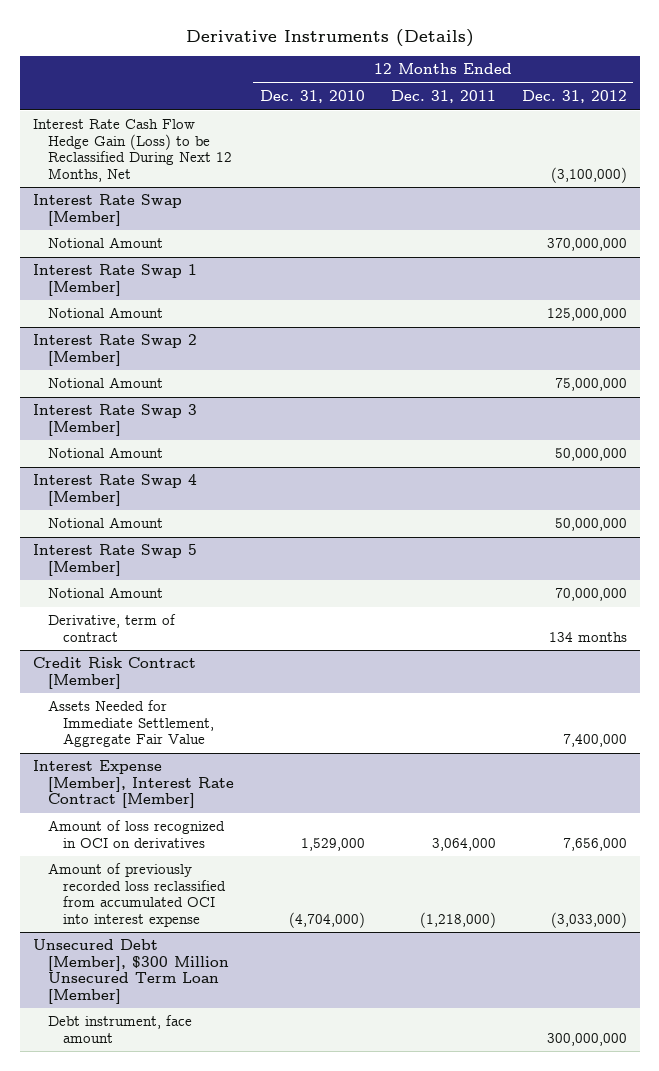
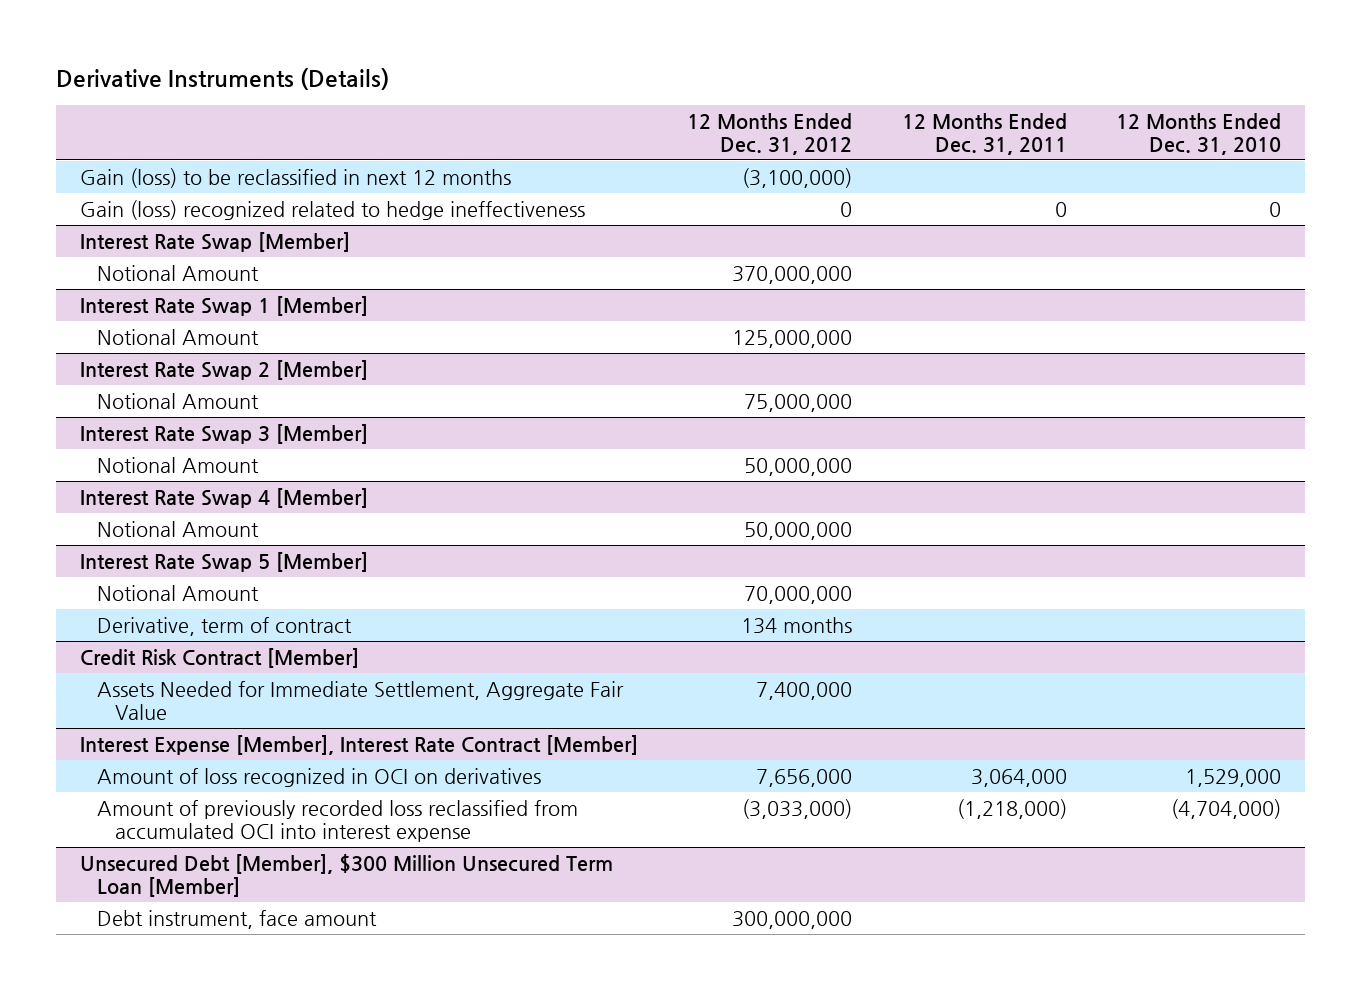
[32,119,232,182] Interest Rate Cash Flow Hedge Gain (Loss) to be Reclassified During Next 12 Months, Net -> [80,167,512,188] Gain (loss) to be reclassified in next 12 months
none -> [80,199,586,220] Gain (loss) recognized related to hedge ineffectiveness

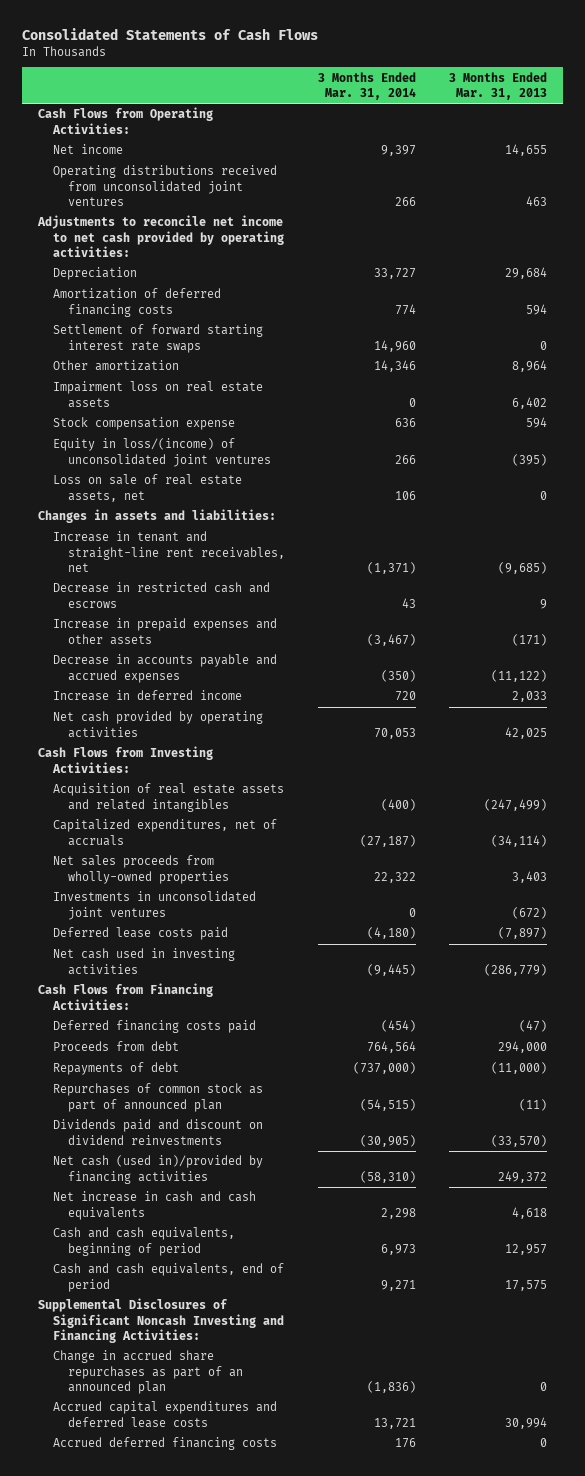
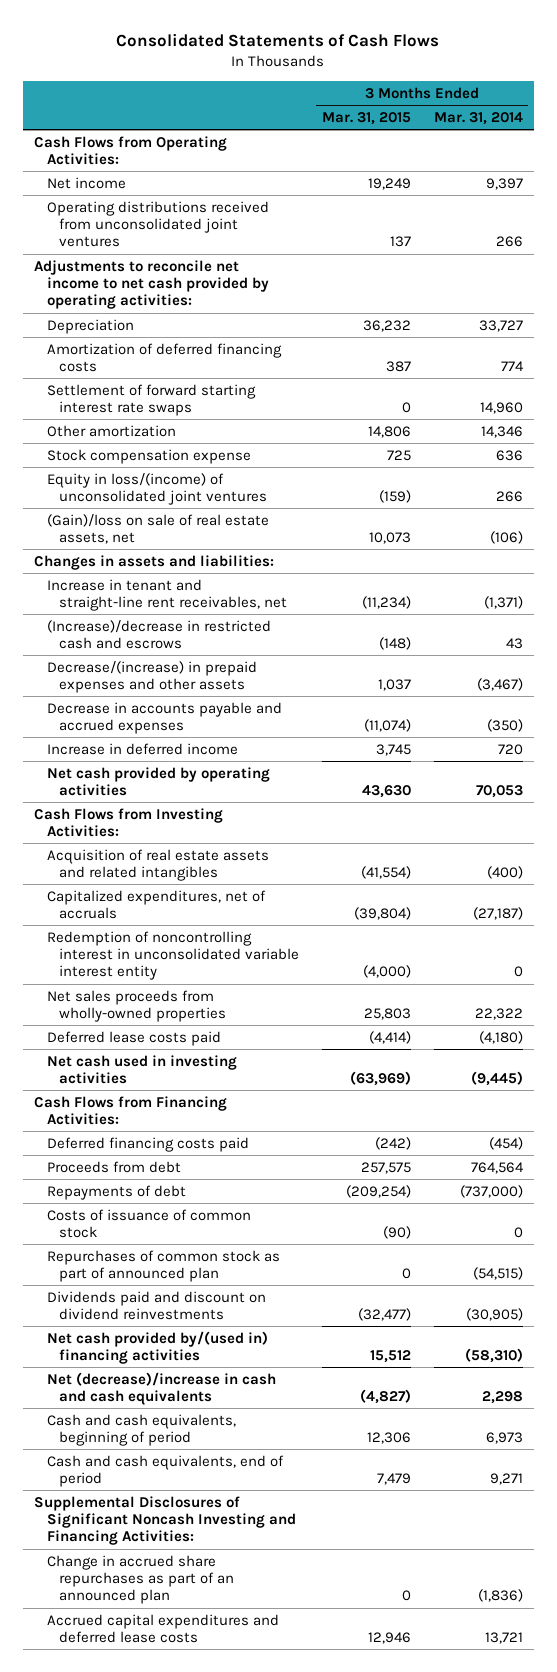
[448,71,547,100] 3 Months Ended Mar. 31, 2013 -> none
none -> [321,111,411,125] Mar. 31, 2015
[53,381,264,408] Impairment loss on real estate assets -> none
[53,474,243,502] Loss on sale of real estate assets, net -> [46,513,269,544] (Gain)/loss on sale of real estate assets, net
[394,490,416,500] 106 -> [489,530,523,544] (106)
[53,582,271,608] Decrease in restricted cash and escrows -> [46,619,271,649] (Increase)/decrease in restricted cash and escrows
[53,618,278,645] Increase in prepaid expenses and other assets -> [46,660,257,693] Decrease/(increase) in prepaid expenses and other assets
none -> [46,930,299,981] Redemption of noncontrolling interest in unconsolidated variable interest entity
[53,891,257,920] Investments in unconsolidated joint ventures -> none
none -> [46,1208,251,1238] Costs of issuance of common stock
[53,1155,264,1184] Net cash (used in)/provided by financing activities -> [46,1330,268,1364] Net cash provided by/(used in) financing activities
[53,1191,257,1220] Net increase in cash and cash equivalents -> [46,1371,276,1405] Net (decrease)/increase in cash and cash equivalents
[53,1437,278,1451] Accrued deferred financing costs -> none

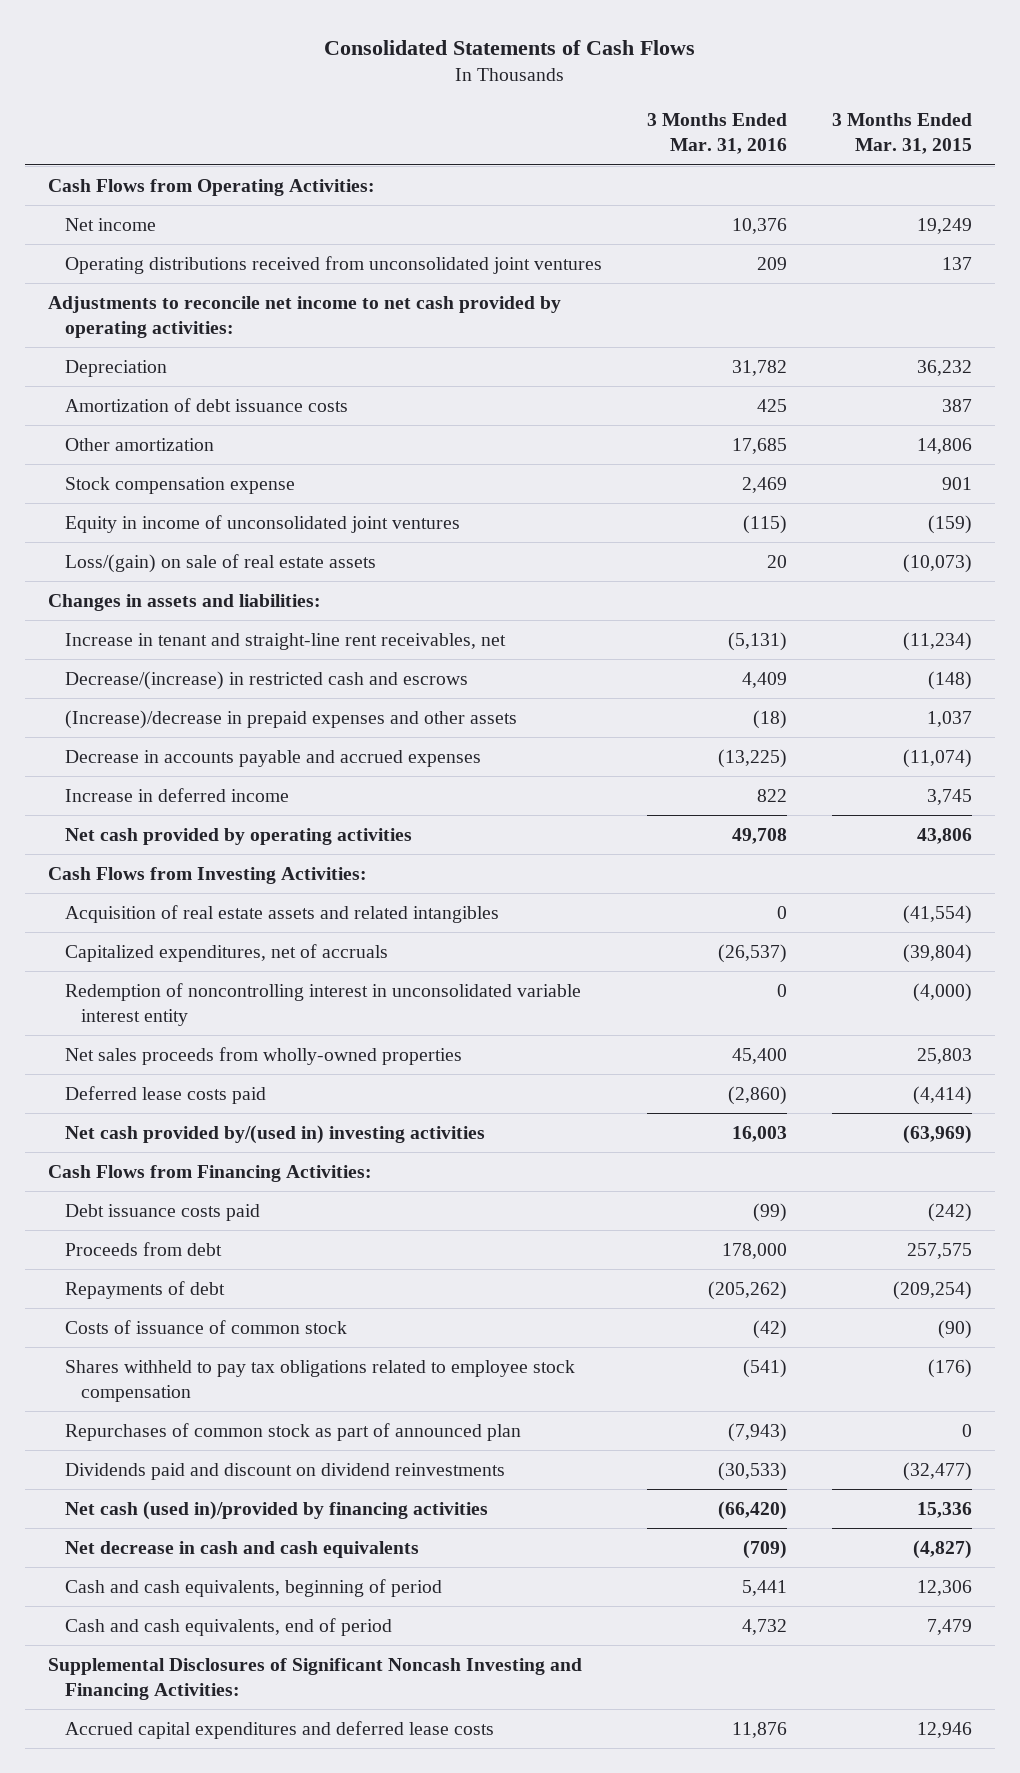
[433,111,523,125] Mar. 31, 2014 -> none
none -> [646,113,787,155] 3 Months Ended Mar. 31, 2016
[46,383,256,416] Settlement of forward starting interest rate swaps -> none
[46,342,282,372] Amortization of deferred financing costs -> [64,397,348,412] Amortization of debt issuance costs
[386,449,411,461] 725 -> [942,476,973,490] 901
[46,472,267,505] Equity in loss/(income) of unconsolidated joint ventures -> [64,514,460,533] Equity in income of unconsolidated joint ventures
[46,513,269,544] (Gain)/loss on sale of real estate assets, net -> [64,553,376,573] Loss/(gain) on sale of real estate assets
[368,531,411,544] 10,073 -> [903,553,973,573] (10,073)
[46,619,271,649] (Increase)/decrease in restricted cash and escrows -> [64,670,468,690] Decrease/(increase) in restricted cash and escrows
[46,660,257,693] Decrease/(increase) in prepaid expenses and other assets -> [64,709,517,729] (Increase)/decrease in prepaid expenses and other assets
[361,784,411,798] 43,630 -> [917,827,973,844] 43,806
[46,1054,237,1084] Net cash used in investing activities -> [64,1124,485,1144] Net cash provided by/(used in) investing activities
[46,1136,249,1152] Deferred financing costs paid -> [64,1203,260,1221] Debt issuance costs paid
none -> [64,1359,575,1402] Shares withheld to pay tax obligations related to employee stock compensation
[46,1330,268,1364] Net cash provided by/(used in) financing activities -> [64,1500,488,1520] Net cash (used in)/provided by financing activities
[369,1349,411,1363] 15,512 -> [917,1501,973,1518] 15,336
[46,1371,276,1405] Net (decrease)/increase in cash and cash equivalents -> [64,1540,419,1558] Net decrease in cash and cash equivalents
[46,1554,234,1605] Change in accrued share repurchases as part of an announced plan -> none

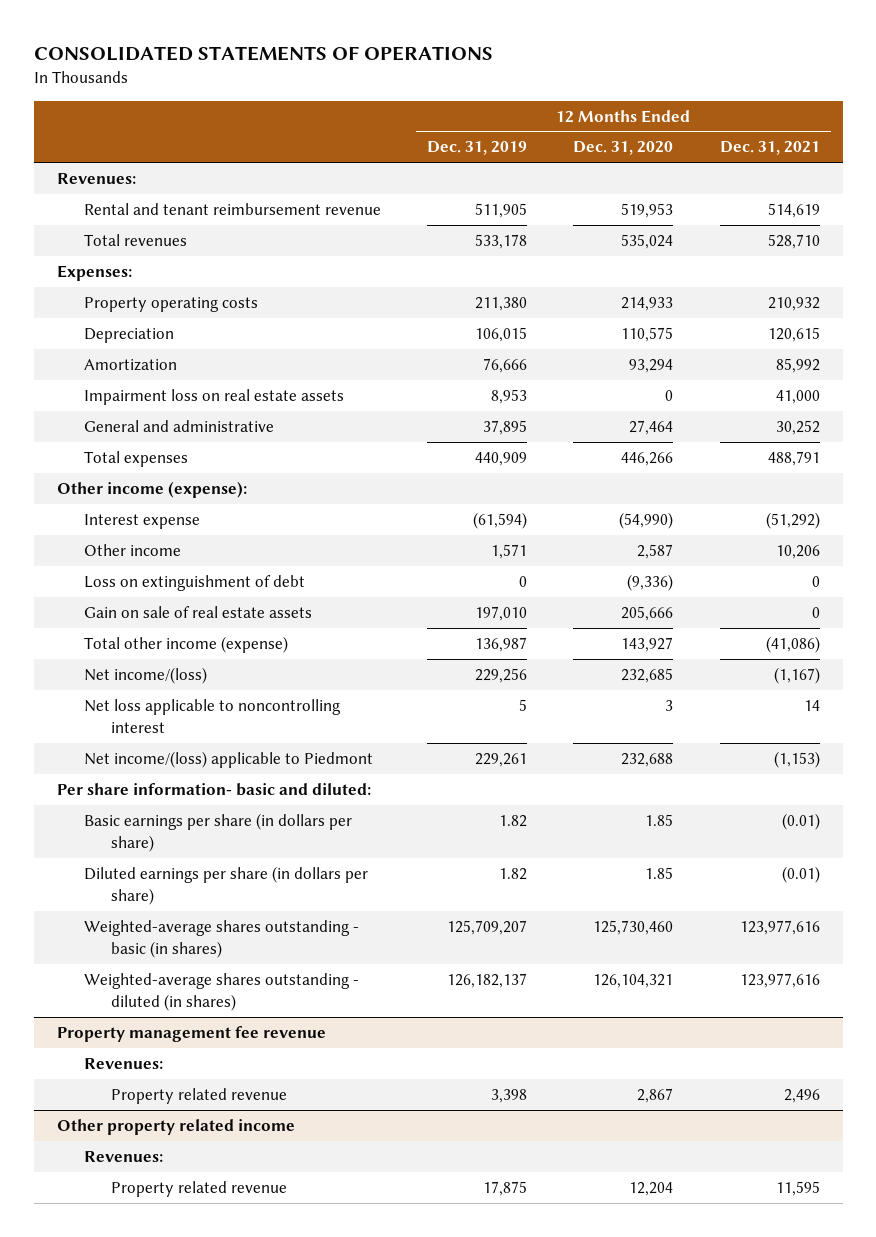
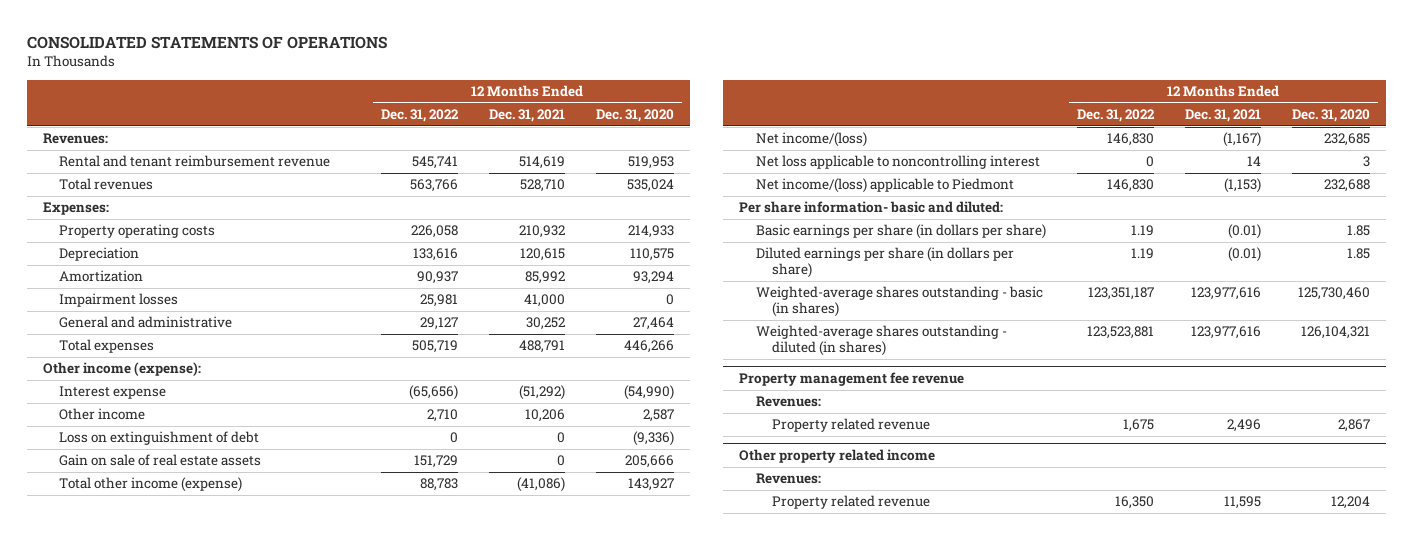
[427,141,528,156] Dec. 31, 2019 -> none
none -> [380,109,459,123] Dec. 31, 2022
[83,389,344,406] Impairment loss on real estate assets -> [59,293,179,308] Impairment losses

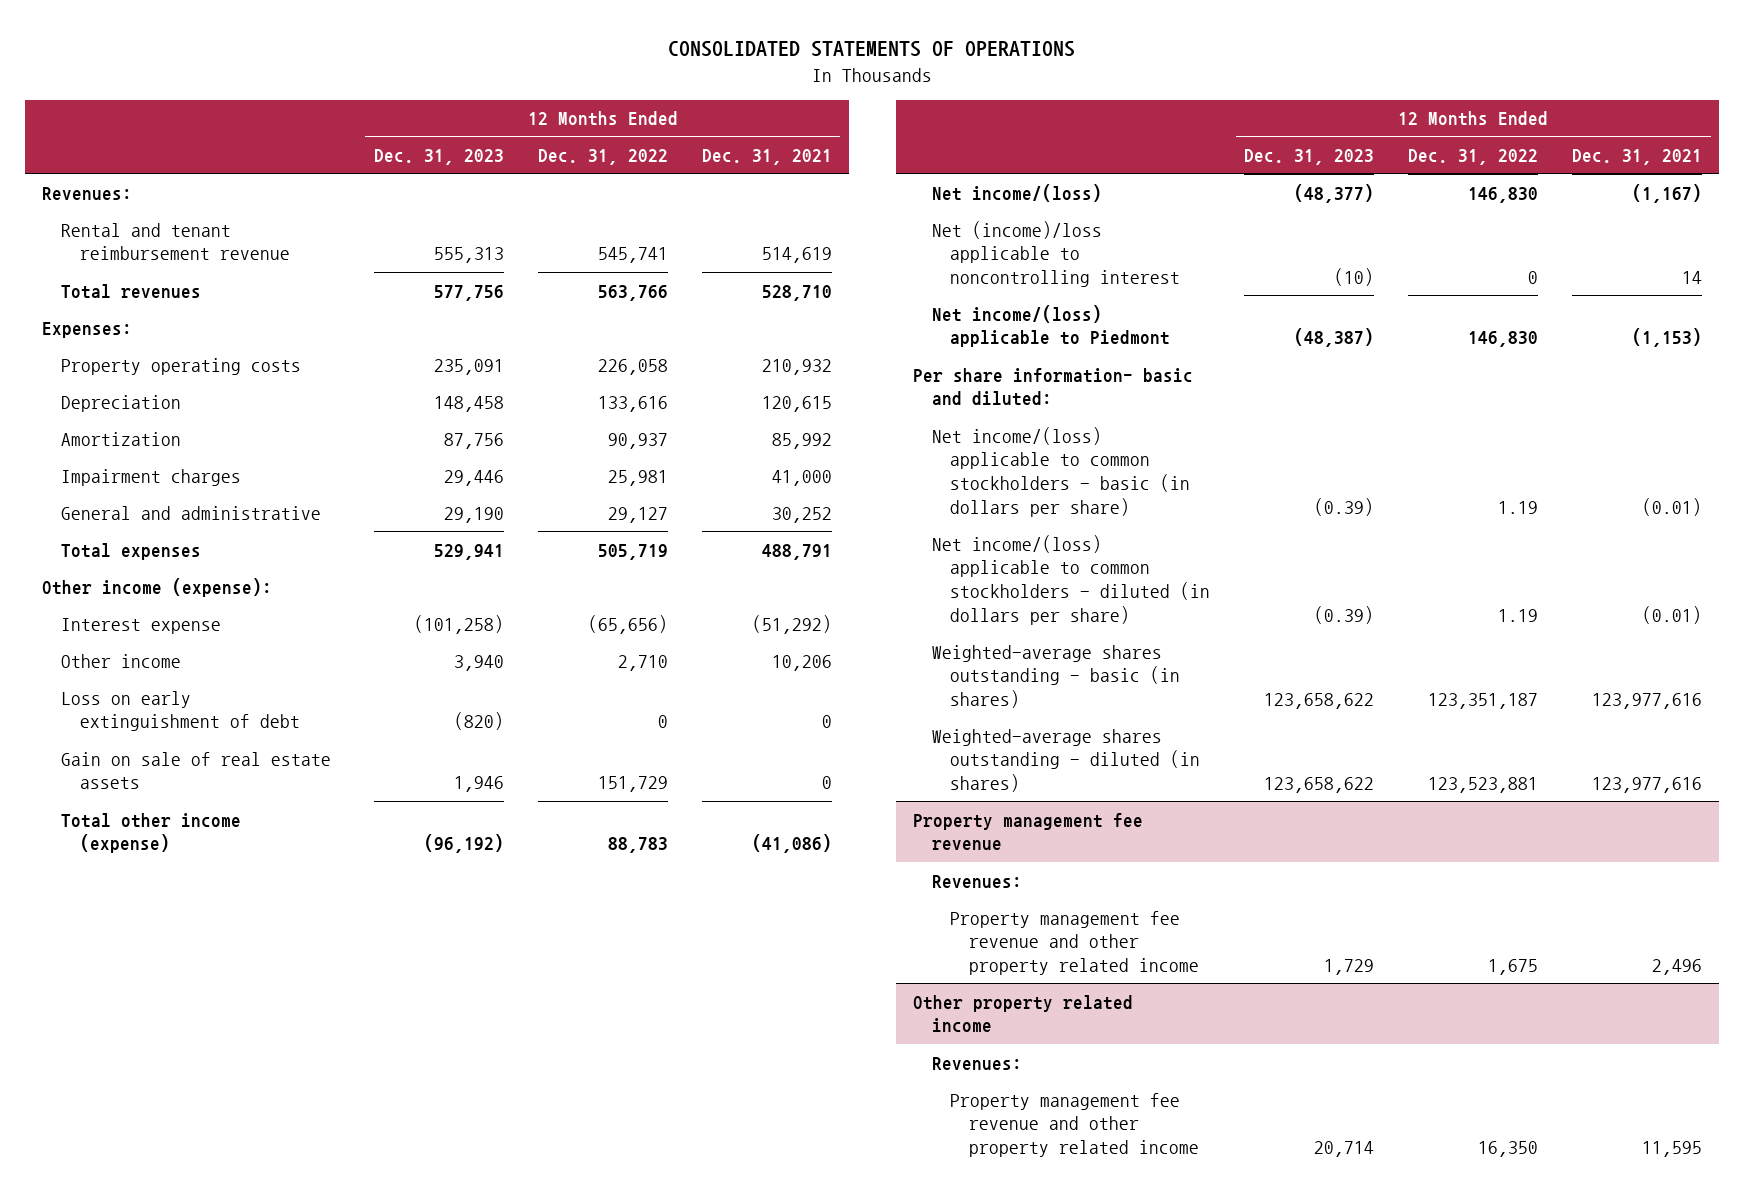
[595,109,674,123] Dec. 31, 2020 -> none
none -> [373,148,504,165] Dec. 31, 2023
[59,293,179,308] Impairment losses -> [61,468,242,486] Impairment charges
[59,431,260,446] Loss on extinguishment of debt -> [61,690,300,732] Loss on early extinguishment of debt
[755,155,1040,170] Net loss applicable to noncontrolling interest -> [931,220,1181,288] Net (income)/loss applicable to noncontrolling interest
[755,224,1046,240] Basic earnings per share (in dollars per share) -> [931,426,1191,517] Net income/(loss) applicable to common stockholders - basic (in dollars per share)
[755,247,1014,279] Diluted earnings per share (in dollars per share) -> [931,534,1211,625] Net income/(loss) applicable to common stockholders - diluted (in dollars per share)
[772,418,931,433] Property related revenue -> [950,910,1200,976] Property management fee revenue and other property related income
[772,495,931,510] Property related revenue -> [950,1092,1200,1158] Property management fee revenue and other property related income

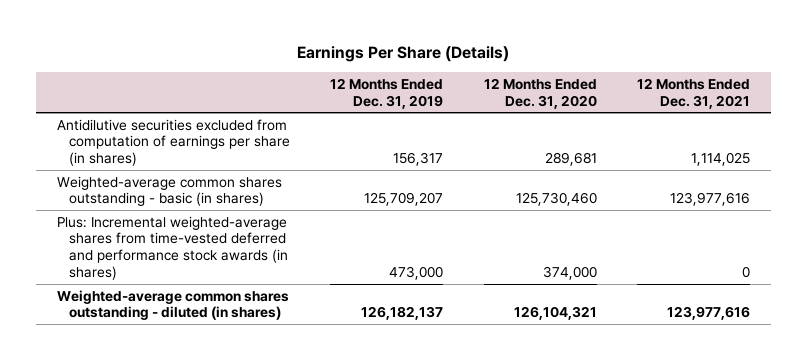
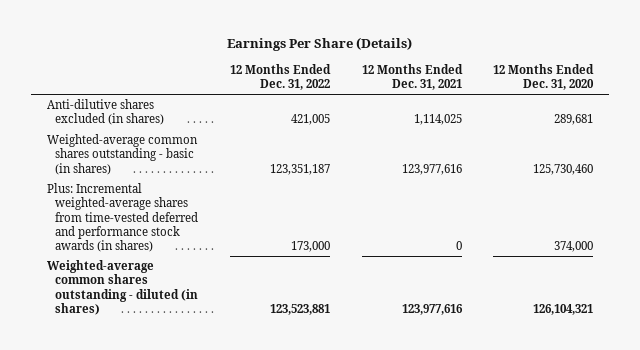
[330,77,444,109] 12 Months Ended Dec. 31, 2019 -> none
none -> [229,63,331,91] 12 Months Ended Dec. 31, 2022
[56,118,290,167] Antidilutive securities excluded from computation of earnings per share (in shares) -> [46,99,165,126] Anti-dilutive shares excluded (in shares)

